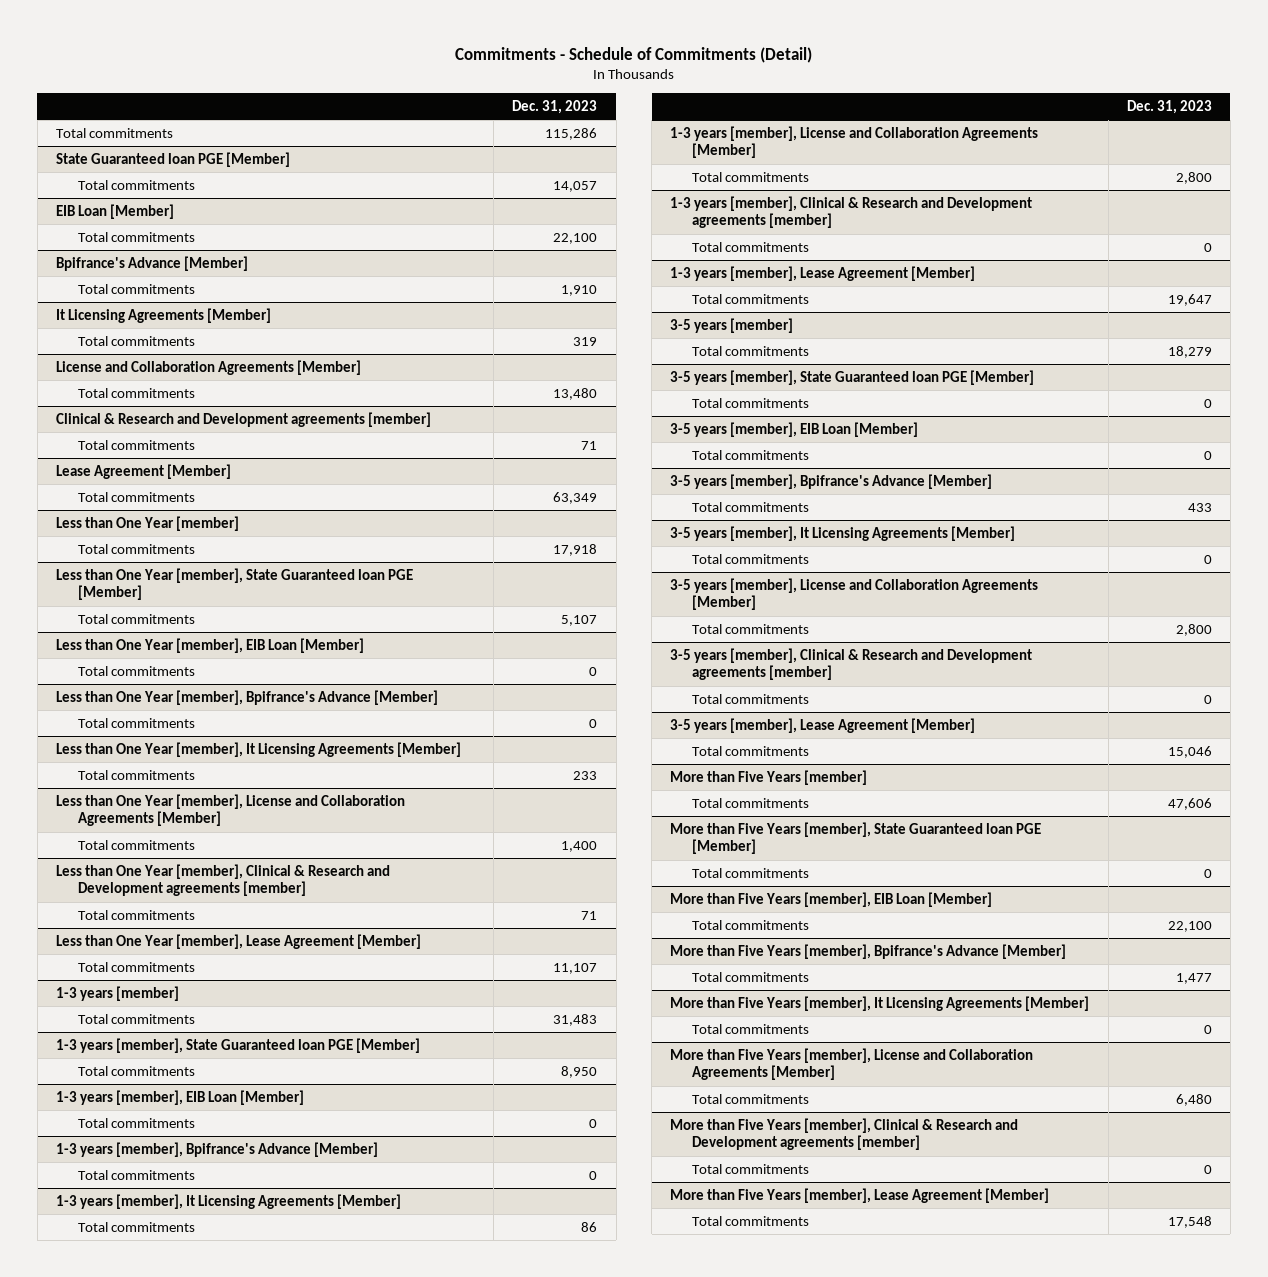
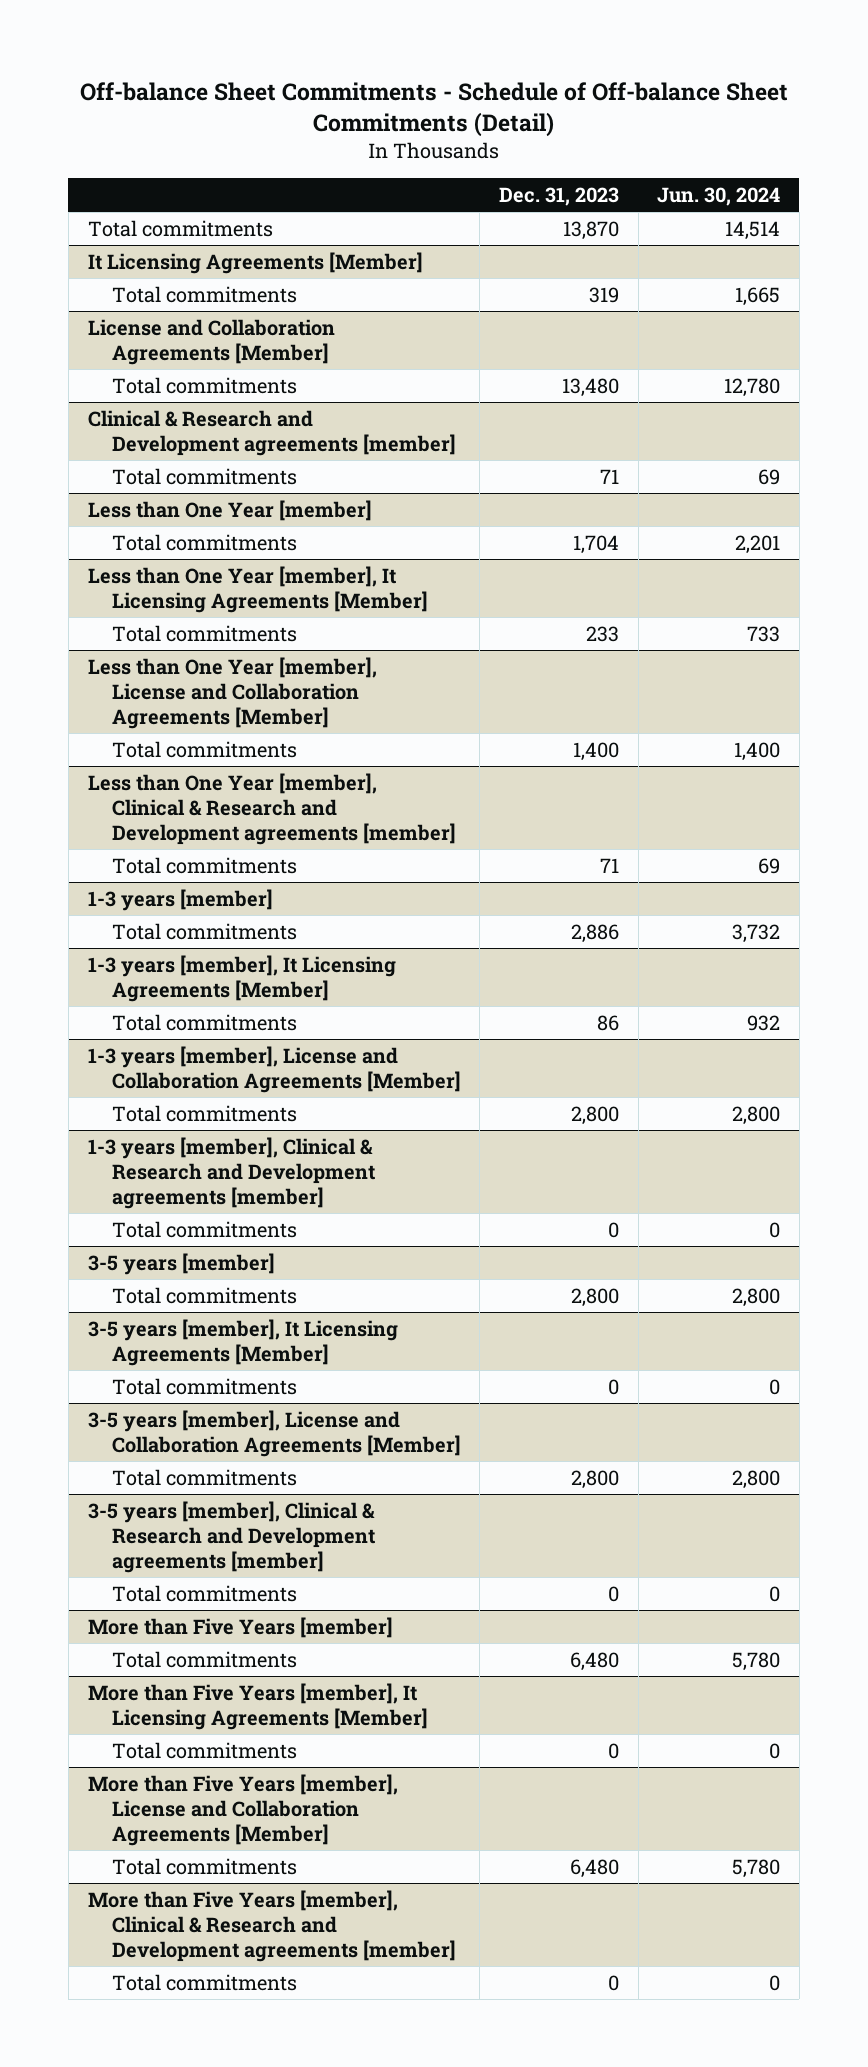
[454,46,812,63] Commitments - Schedule of Commitments (Detail) -> [79,81,788,137] Off-balance Sheet Commitments - Schedule of Off-balance Sheet Commitments (Detail)
none -> [657,186,781,206] Jun. 30, 2024
[56,151,291,167] State Guaranteed loan PGE [Member] -> none
[77,179,195,190] Total commitments -> none
[56,203,175,219] EIB Loan [Member] -> none
[77,231,195,242] Total commitments -> none
[56,255,249,271] Bpifrance's Advance [Member] -> none
[77,283,195,294] Total commitments -> none
[545,127,598,140] 115,286 -> [563,220,620,240] 13,870
[56,463,232,479] Lease Agreement [Member] -> none
[77,491,195,502] Total commitments -> none
[56,567,414,601] Less than One Year [member], State Guaranteed loan PGE [Member] -> none
[77,613,195,624] Total commitments -> none
[56,637,365,653] Less than One Year [member], EIB Loan [Member] -> none
[77,665,195,676] Total commitments -> none
[56,689,439,705] Less than One Year [member], Bpifrance's Advance [Member] -> none
[77,717,195,728] Total commitments -> none
[553,543,598,556] 17,918 -> [573,534,620,554] 1,704
[56,933,422,949] Less than One Year [member], Lease Agreement [Member] -> none
[77,961,195,972] Total commitments -> none
[56,1037,421,1053] 1-3 years [member], State Guaranteed loan PGE [Member] -> none
[77,1065,195,1076] Total commitments -> none
[56,1089,305,1105] 1-3 years [member], EIB Loan [Member] -> none
[77,1117,195,1128] Total commitments -> none
[56,1141,379,1157] 1-3 years [member], Bpifrance's Advance [Member] -> none
[77,1169,195,1180] Total commitments -> none
[553,1013,598,1026] 31,483 -> [571,923,620,943] 2,886
[670,265,976,281] 1-3 years [member], Lease Agreement [Member] -> none
[691,293,809,304] Total commitments -> none
[670,369,1035,385] 3-5 years [member], State Guaranteed loan PGE [Member] -> none
[691,397,809,408] Total commitments -> none
[670,421,919,437] 3-5 years [member], EIB Loan [Member] -> none
[691,449,809,460] Total commitments -> none
[670,473,993,489] 3-5 years [member], Bpifrance's Advance [Member] -> none
[691,501,809,512] Total commitments -> none
[1167,345,1212,358] 18,279 -> [571,1287,620,1307] 2,800
[670,717,976,733] 3-5 years [member], Lease Agreement [Member] -> none
[691,745,809,756] Total commitments -> none
[670,821,1042,855] More than Five Years [member], State Guaranteed loan PGE [Member] -> none
[691,867,809,878] Total commitments -> none
[670,891,993,907] More than Five Years [member], EIB Loan [Member] -> none
[691,919,809,930] Total commitments -> none
[670,943,1067,959] More than Five Years [member], Bpifrance's Advance [Member] -> none
[691,971,809,982] Total commitments -> none
[1167,797,1212,810] 47,606 -> [570,1651,620,1671] 6,480
[670,1187,1050,1203] More than Five Years [member], Lease Agreement [Member] -> none
[691,1215,809,1226] Total commitments -> none

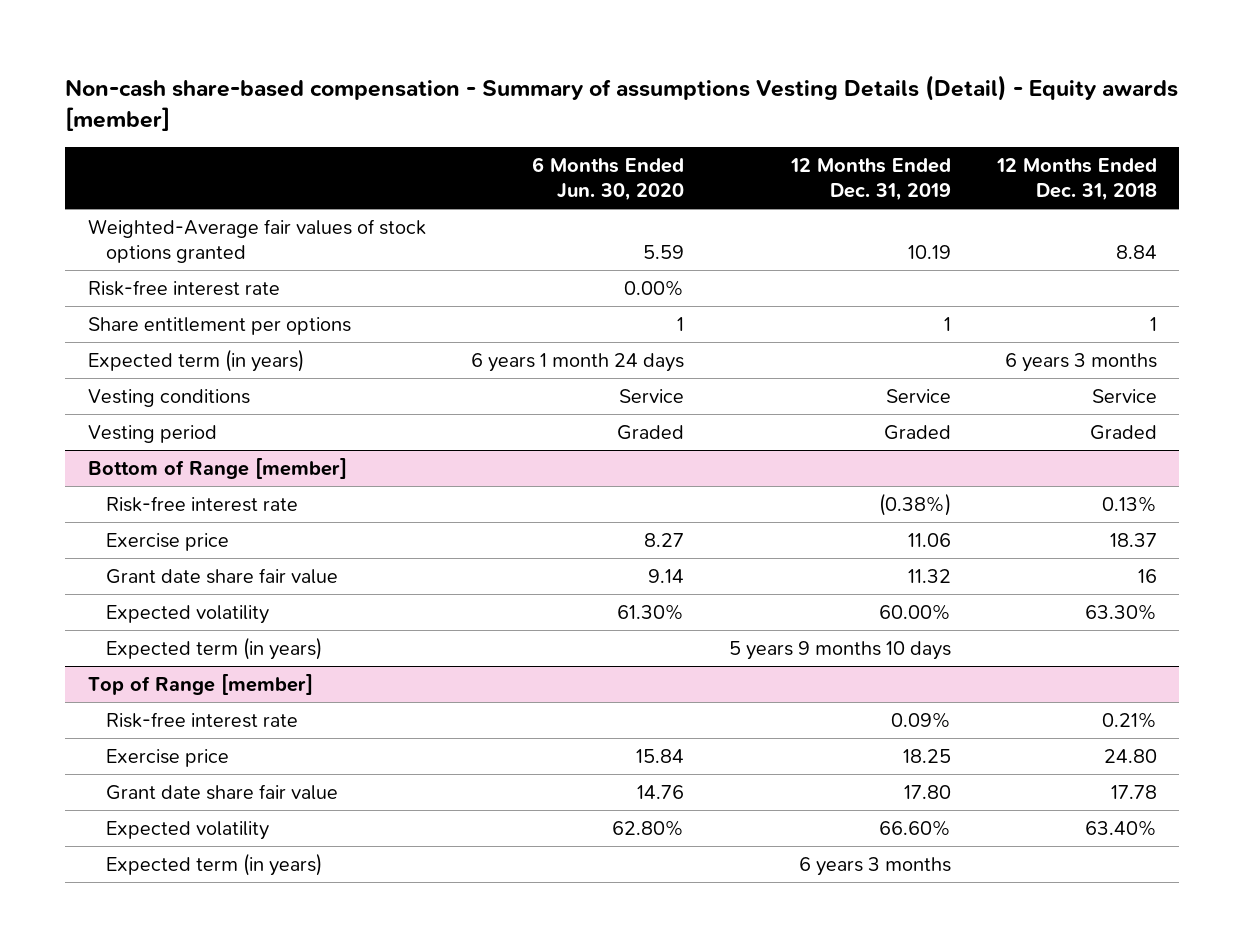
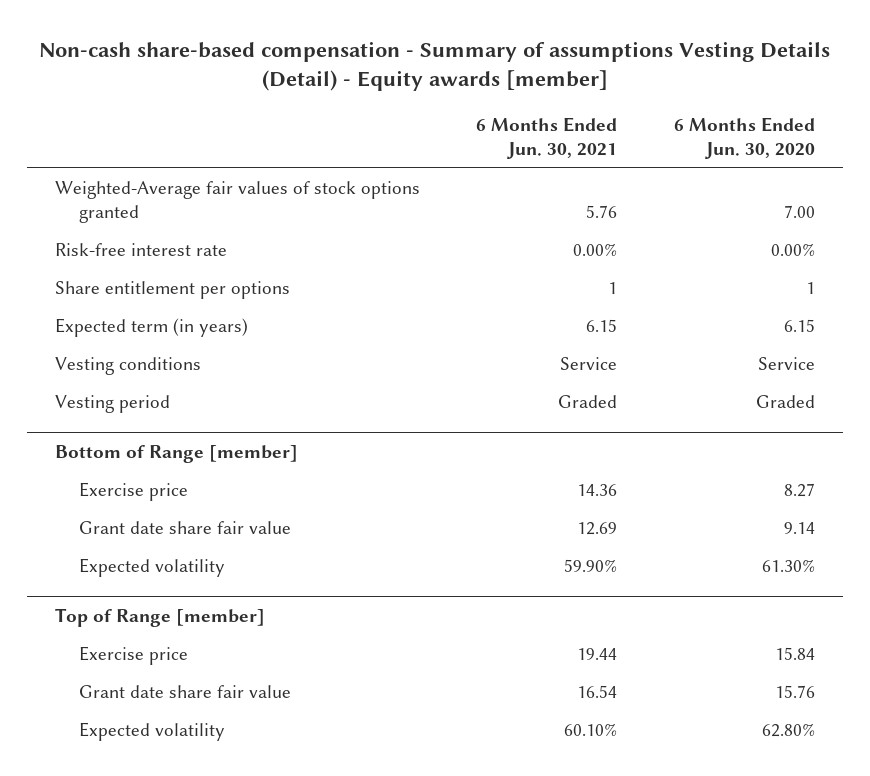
[790,157,952,201] 12 Months Ended Dec. 31, 2019 -> none
[995,157,1157,201] 12 Months Ended Dec. 31, 2018 -> none
none -> [476,116,618,159] 6 Months Ended Jun. 30, 2021
[643,244,685,259] 5.59 -> [783,205,815,219] 7.00
[471,352,685,372] 6 years 1 month 24 days -> [783,319,815,333] 6.15
[106,495,299,512] Risk-free interest rate -> none
[106,636,323,660] Expected term (in years) -> none
[106,711,299,728] Risk-free interest rate -> none
[637,784,685,799] 14.76 -> [774,685,815,699] 15.76
[106,852,323,876] Expected term (in years) -> none

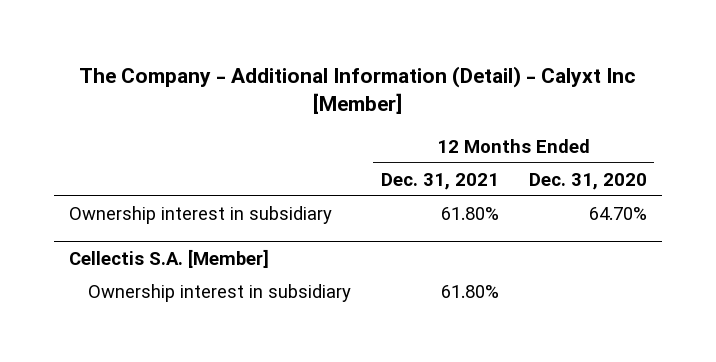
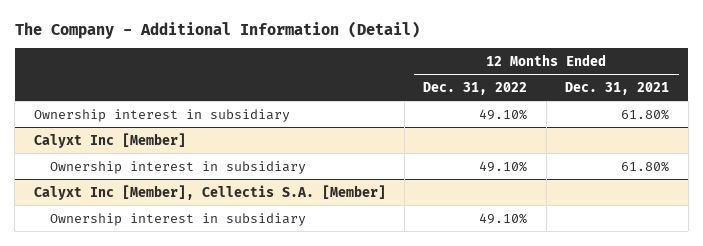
[79,65,637,115] The Company - Additional Information (Detail) - Calyxt Inc [Member] -> [14,21,420,40] The Company - Additional Information (Detail)
[528,172,647,190] Dec. 31, 2020 -> none
none -> [423,81,528,95] Dec. 31, 2022
[69,248,270,268] Cellectis S.A. [Member] -> [33,132,186,148] Calyxt Inc [Member]
none -> [33,184,386,200] Calyxt Inc [Member], Cellectis S.A. [Member]
none -> [50,212,307,226] Ownership interest in subsidiary

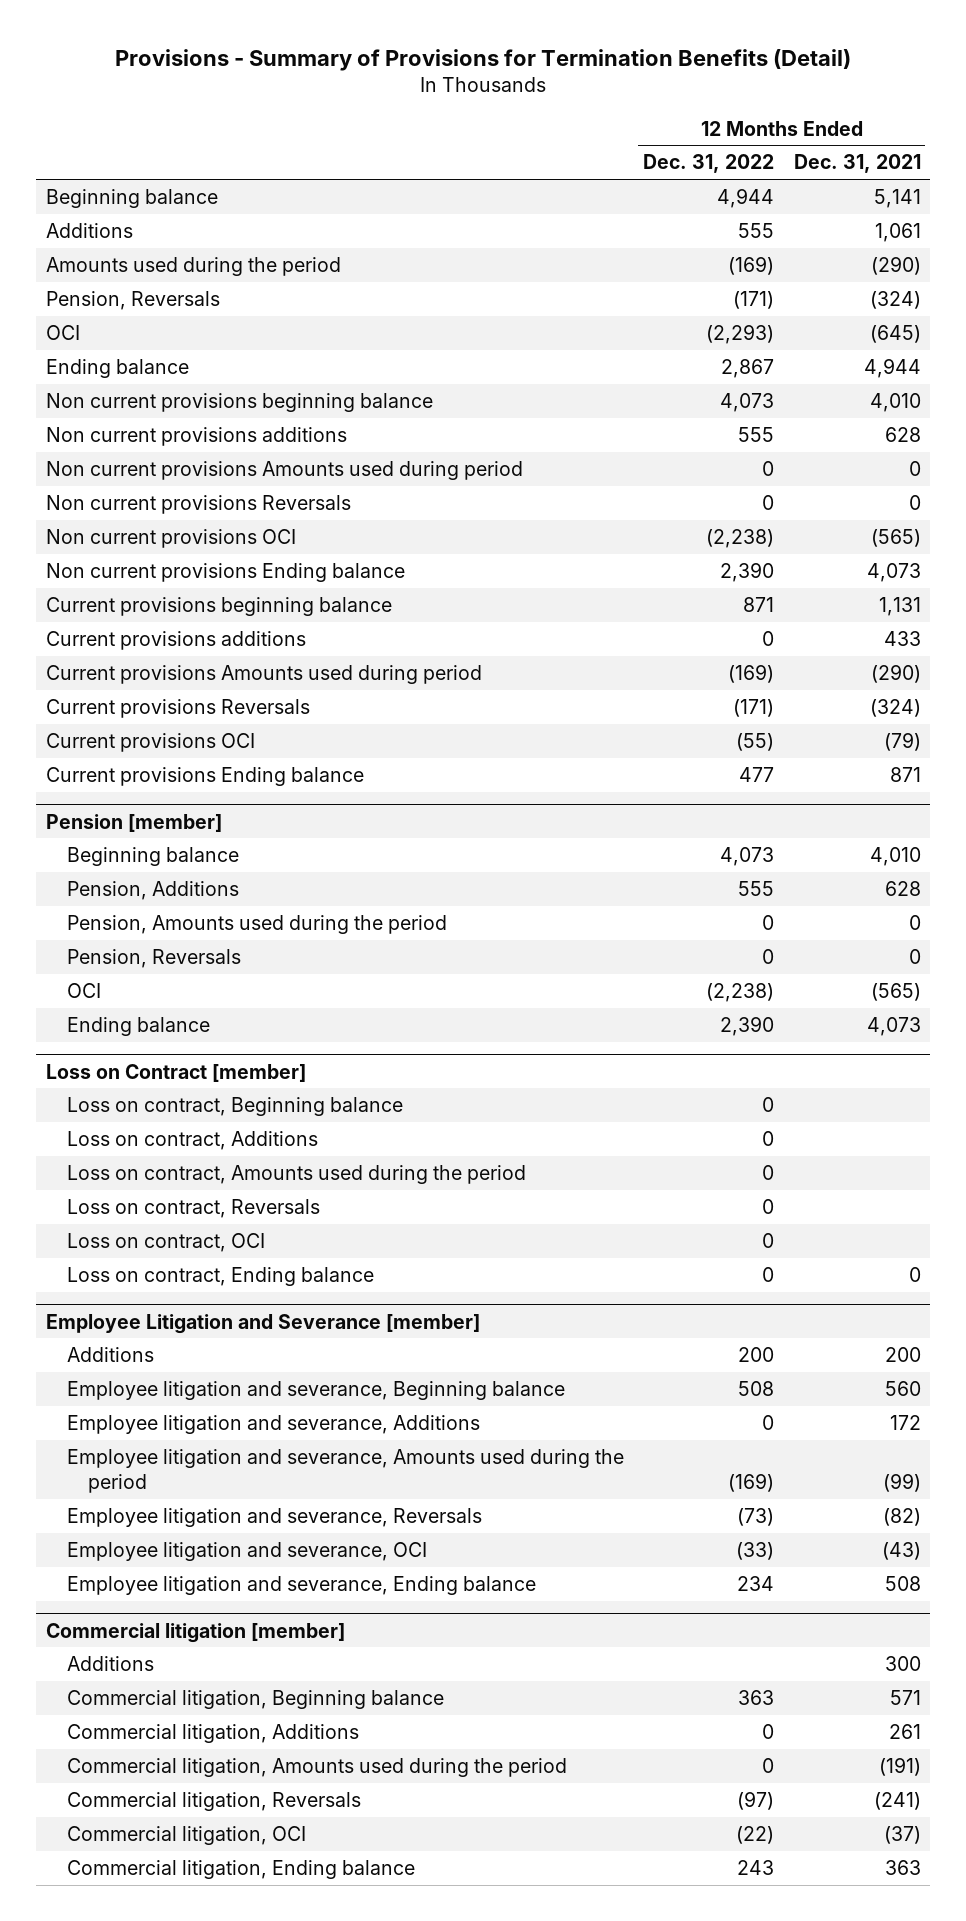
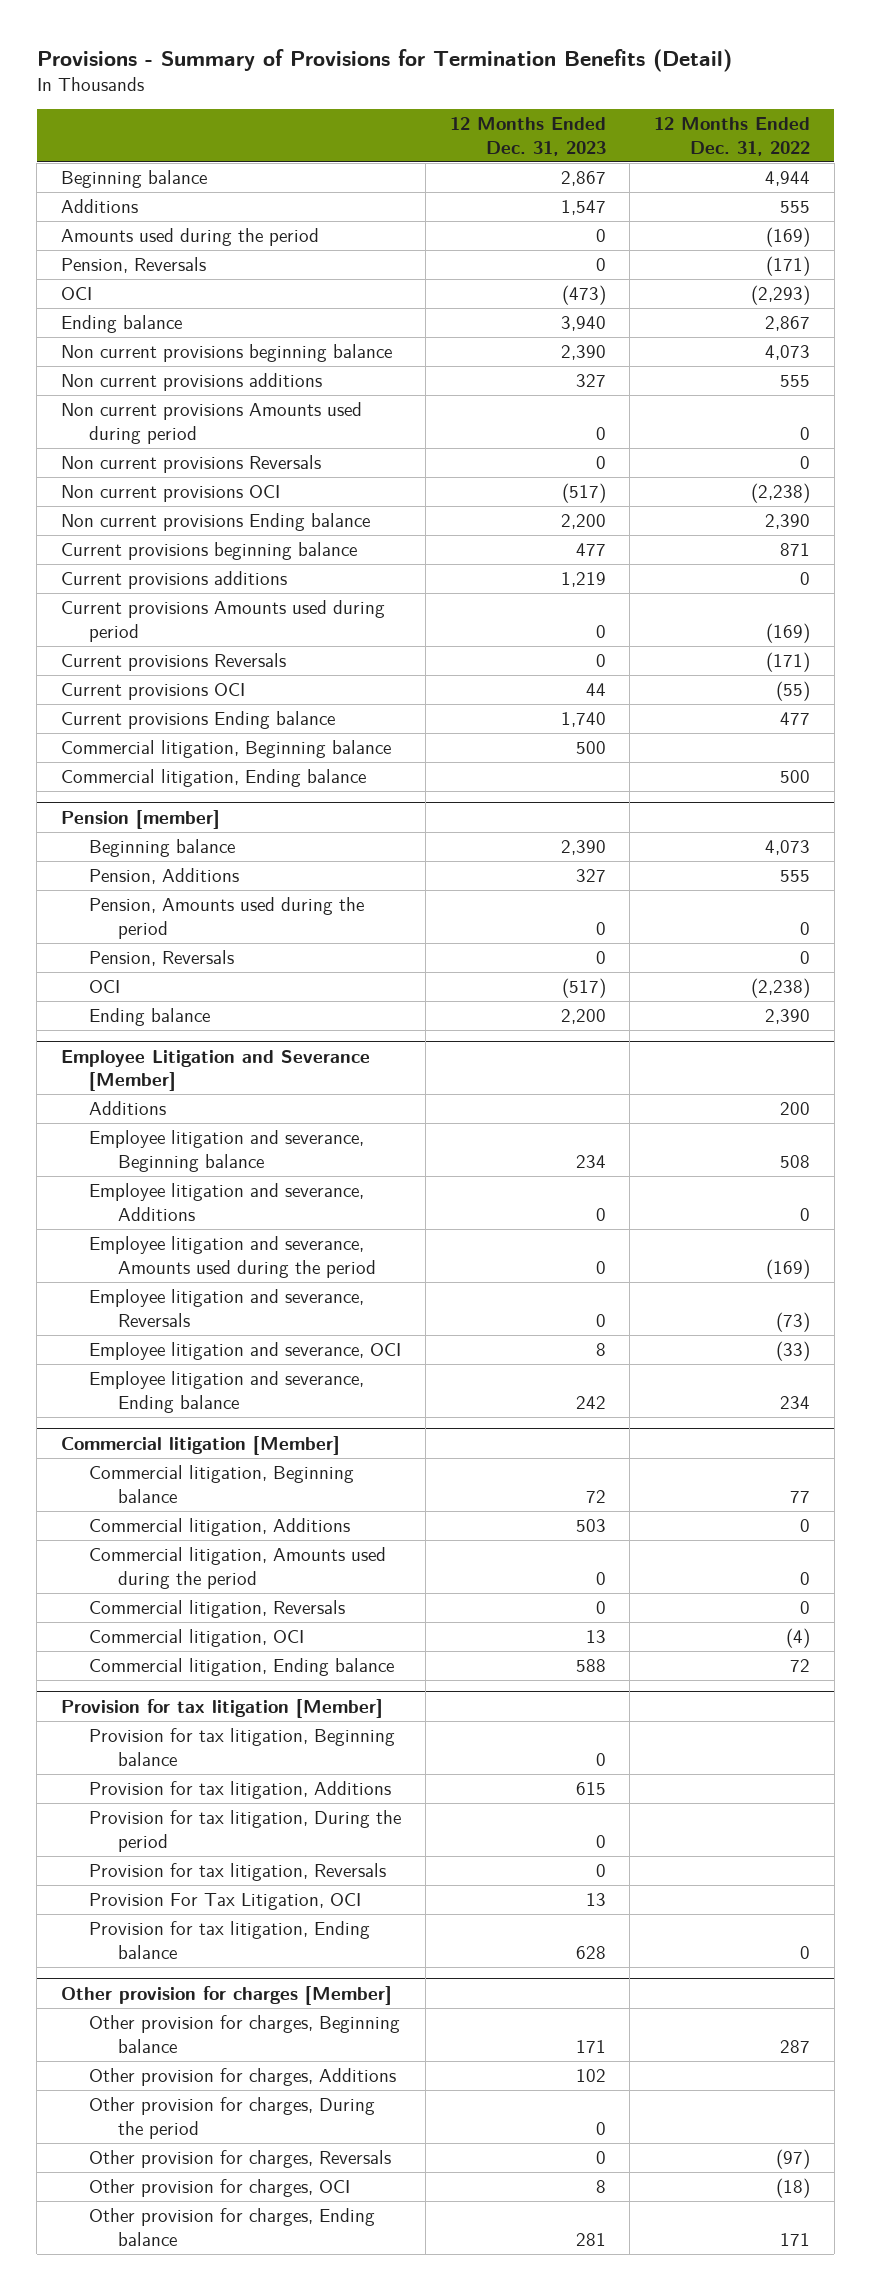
[793,154,921,174] Dec. 31, 2021 -> none
none -> [449,117,606,156] 12 Months Ended Dec. 31, 2023
none -> [60,740,391,759] Commercial litigation, Beginning balance
none -> [60,769,366,788] Commercial litigation, Ending balance
[45,1063,306,1082] Loss on Contract [member] -> none
[66,1097,403,1117] Loss on contract, Beginning balance -> none
[66,1131,318,1151] Loss on contract, Additions -> none
[66,1165,526,1185] Loss on contract, Amounts used during the period -> none
[66,1199,320,1219] Loss on contract, Reversals -> none
[66,1233,265,1253] Loss on contract, OCI -> none
[66,1267,374,1287] Loss on contract, Ending balance -> none
[45,1313,480,1334] Employee Litigation and Severance [member] -> [60,1049,370,1092] Employee Litigation and Severance [Member]
[66,1656,154,1672] Additions -> none
[45,1622,345,1643] Commercial litigation [member] -> [60,1435,340,1455] Commercial litigation [Member]
[738,1690,775,1706] 363 -> [789,1490,810,1503] 77
[737,1791,775,1811] (97) -> [799,1601,810,1615] 0
[736,1826,775,1845] (22) -> [785,1628,810,1649] (4)
[737,1860,775,1876] 243 -> [789,1659,810,1673] 72
none -> [60,1698,383,1718] Provision for tax litigation [Member]
none -> [89,1728,396,1766] Provision for tax litigation, Beginning balance
none -> [89,1781,392,1800] Provision for tax litigation, Additions
none -> [89,1810,402,1852] Provision for tax litigation, During the period
none -> [89,1863,387,1882] Provision for tax litigation, Reversals
none -> [89,1893,362,1911] Provision For Tax Litigation, OCI
none -> [89,1921,371,1959] Provision for tax litigation, Ending balance
none -> [60,1985,392,2005] Other provision for charges [Member]
none -> [89,2015,401,2053] Other provision for charges, Beginning balance
none -> [89,2068,397,2087] Other provision for charges, Additions
none -> [89,2097,376,2139] Other provision for charges, During the period
none -> [89,2150,392,2169] Other provision for charges, Reversals
none -> [89,2179,351,2198] Other provision for charges, OCI
none -> [89,2208,376,2246] Other provision for charges, Ending balance

